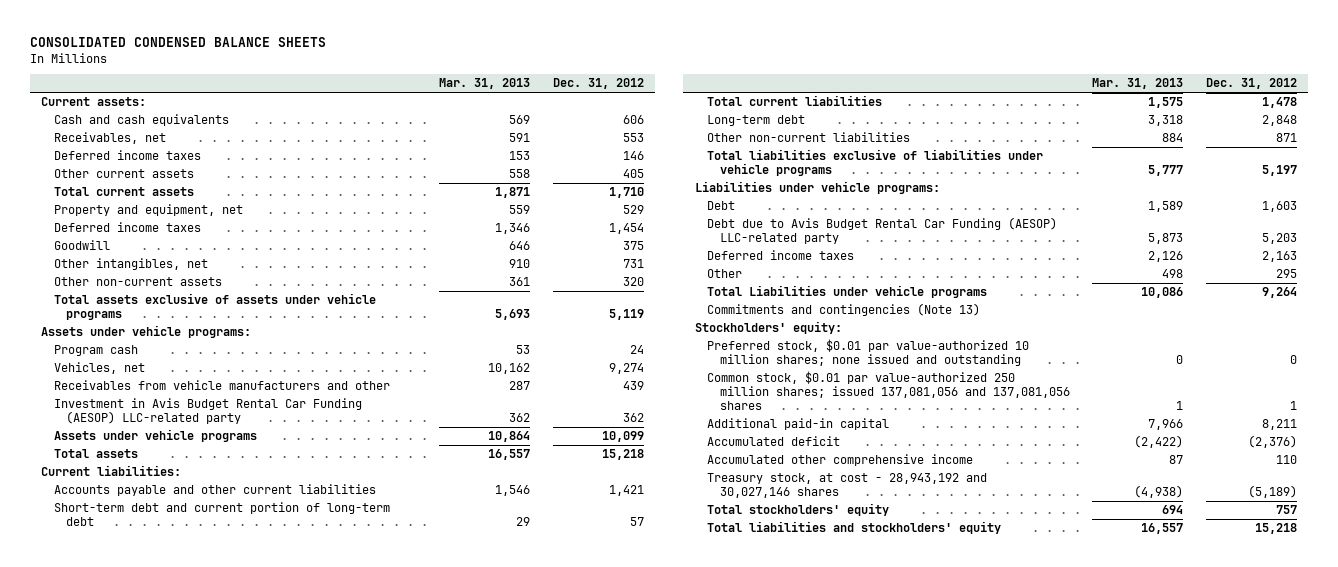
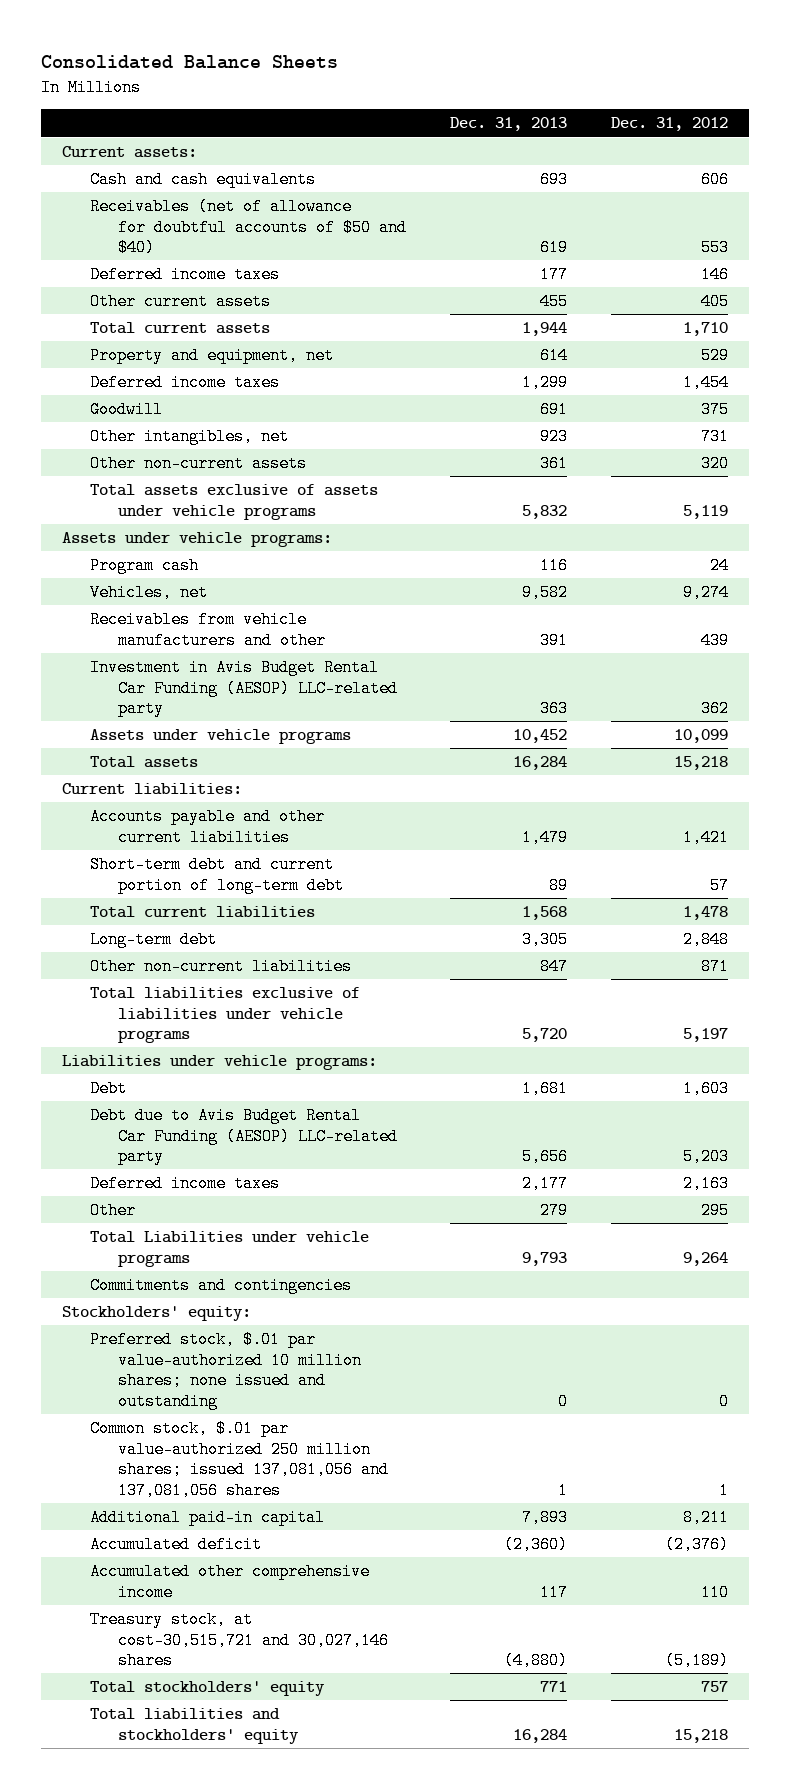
[30,37,327,48] CONSOLIDATED CONDENSED BALANCE SHEETS -> [40,54,338,69] Consolidated Balance Sheets
[439,78,531,90] Mar. 31, 2013 -> none
none -> [449,117,567,132] Dec. 31, 2013
[53,132,166,145] Receivables, net -> [90,198,408,257] Receivables (net of allowance for doubtful accounts of $50 and $40)
[707,303,981,317] Commitments and contingencies (Note 13) -> [90,1277,353,1295] Commitments and contingencies
[707,339,1030,367] Preferred stock, $0.01 par value-authorized 10 million shares; none issued and outstanding -> [90,1331,363,1410] Preferred stock, $.01 par value-authorized 10 million shares; none issued and outstanding
[707,371,1070,411] Common stock, $0.01 par value-authorized 250 million shares; issued 137,081,056 and 137,081,056 shares -> [90,1420,390,1499] Common stock, $.01 par value-authorized 250 million shares; issued 137,081,056 and 137,081,056 shares
[707,473,988,499] Treasury stock, at cost - 28,943,192 and 30,027,146 shares -> [90,1611,390,1670] Treasury stock, at cost-30,515,721 and 30,027,146 shares

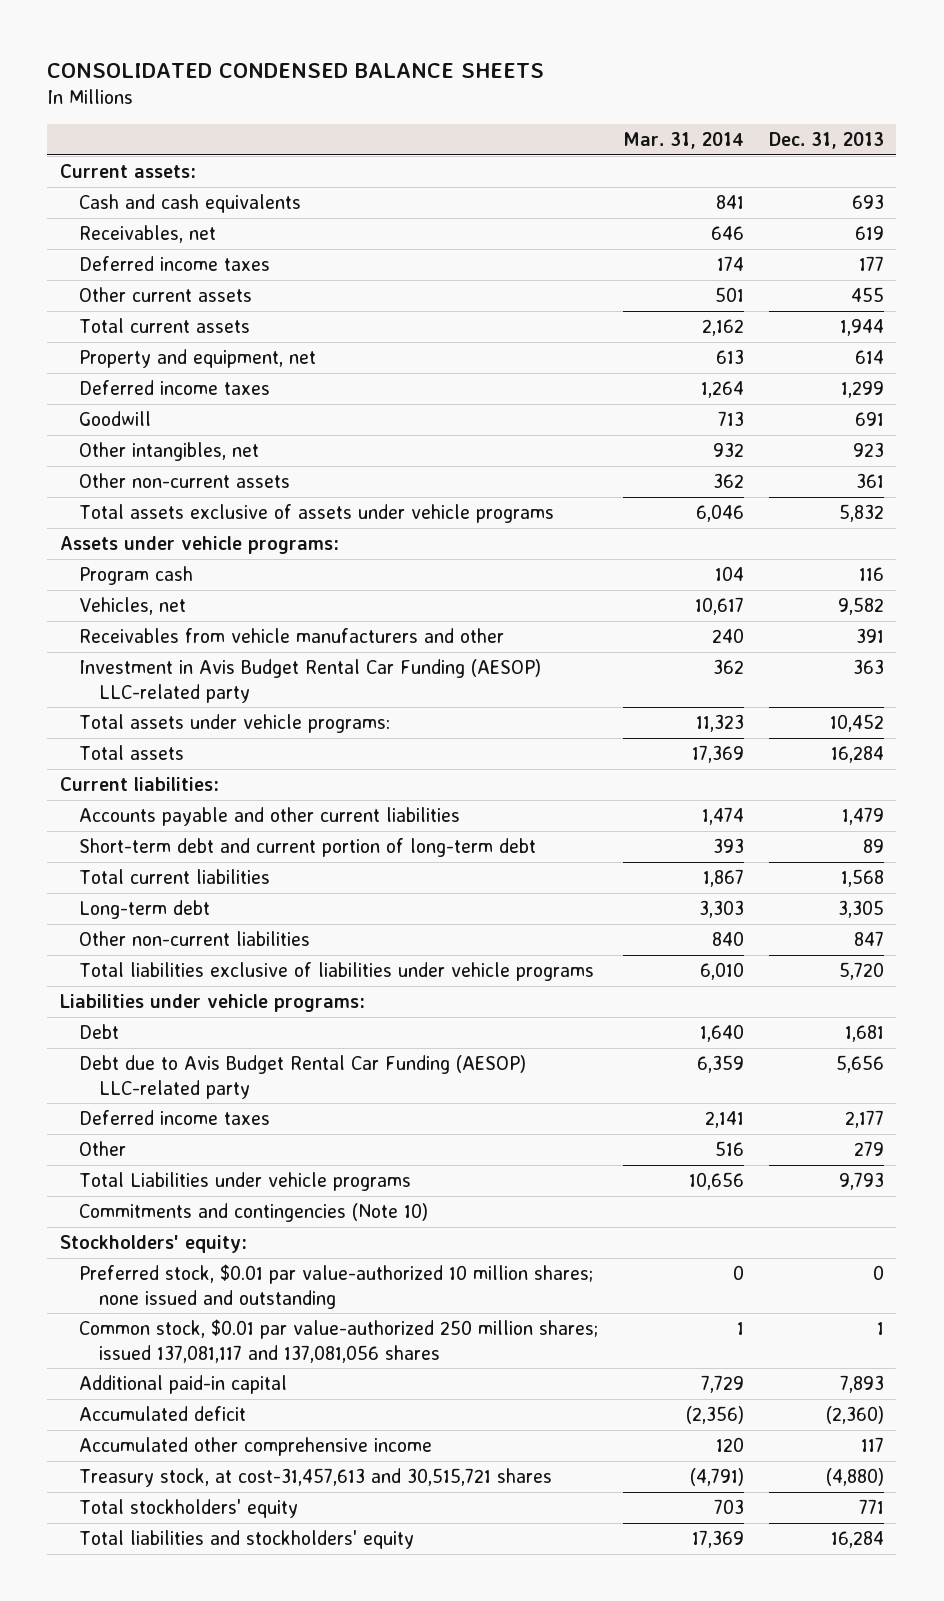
[40,54,338,69] Consolidated Balance Sheets -> [47,62,545,78] CONSOLIDATED CONDENSED BALANCE SHEETS
[610,117,728,132] Dec. 31, 2012 -> none
none -> [623,131,745,149] Mar. 31, 2014
[90,198,408,257] Receivables (net of allowance for doubtful accounts of $50 and $40) -> [79,225,217,244] Receivables, net
[90,729,352,745] Assets under vehicle programs -> [79,714,391,734] Total assets under vehicle programs:
[90,1277,353,1295] Commitments and contingencies -> [79,1203,429,1223] Commitments and contingencies (Note 10)
[90,1331,363,1410] Preferred stock, $.01 par value-authorized 10 million shares; none issued and outstanding -> [79,1264,594,1309] Preferred stock, $0.01 par value-authorized 10 million shares; none issued and outstanding
[90,1420,390,1499] Common stock, $.01 par value-authorized 250 million shares; issued 137,081,056 and 137,081,056 shares -> [79,1319,599,1363] Common stock, $0.01 par value-authorized 250 million shares; issued 137,081,117 and 137,081,056 shares
[90,1611,390,1670] Treasury stock, at cost-30,515,721 and 30,027,146 shares -> [79,1468,553,1488] Treasury stock, at cost-31,457,613 and 30,515,721 shares

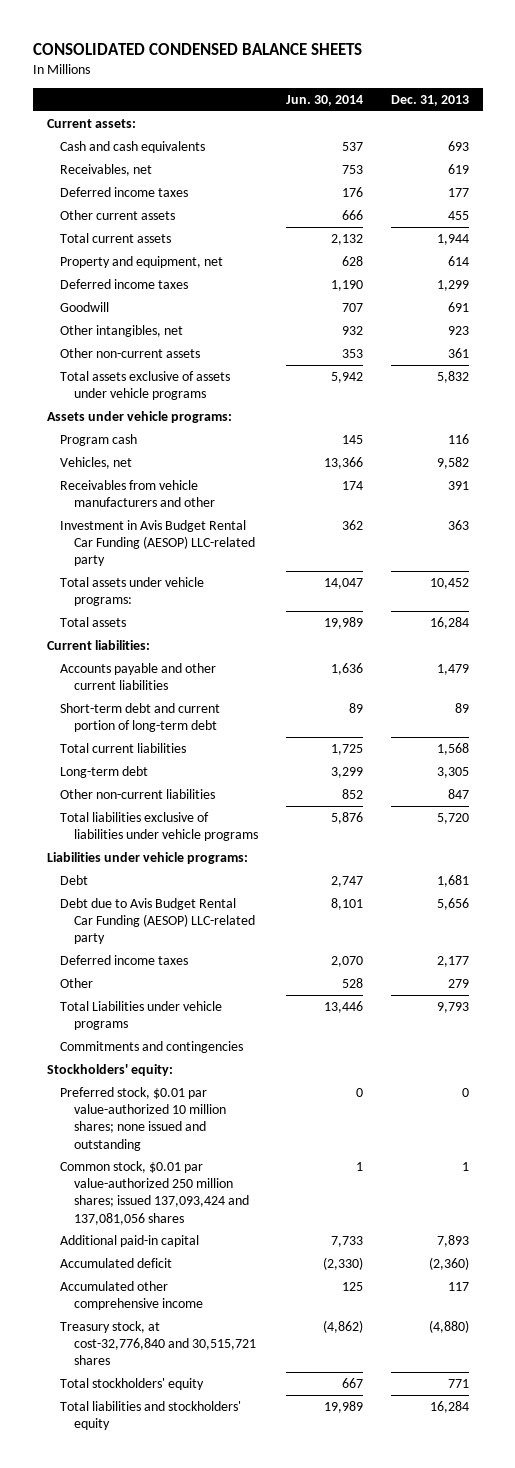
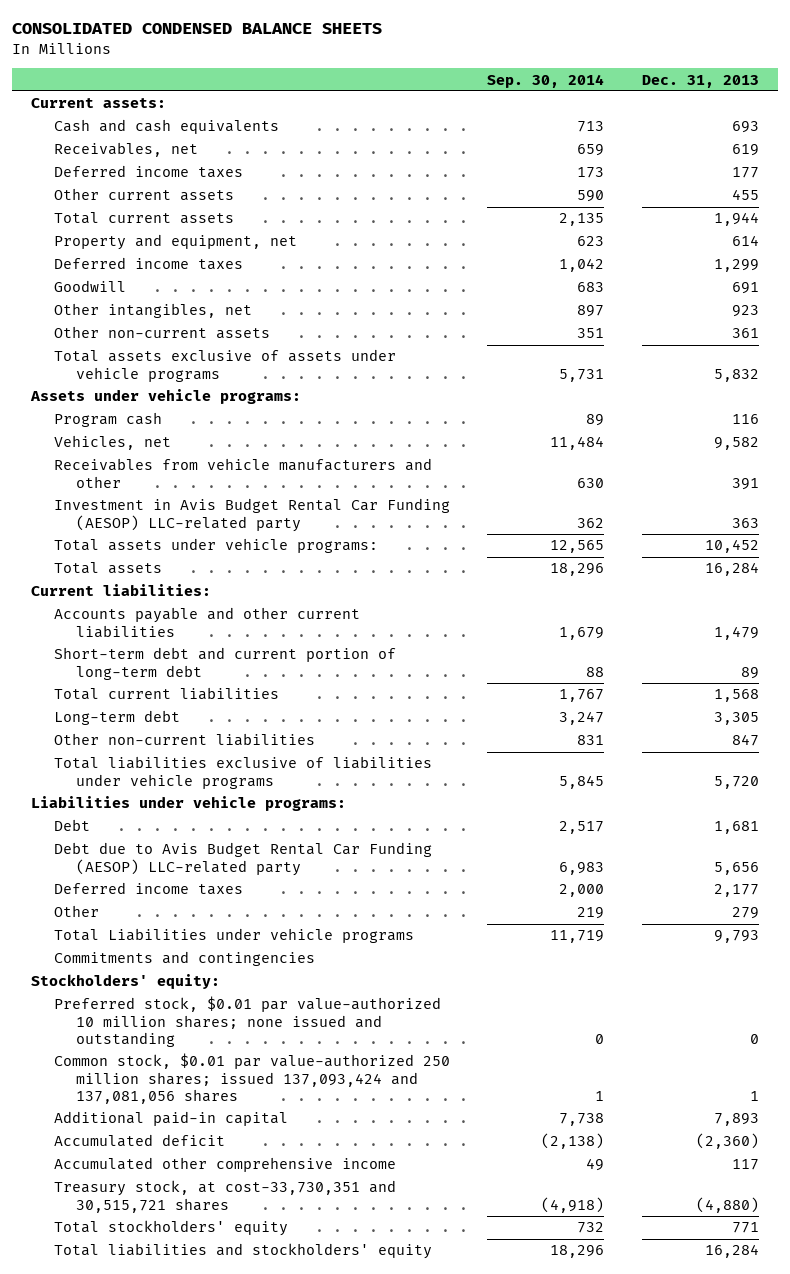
[285,94,363,106] Jun. 30, 2014 -> none
none -> [487,73,605,88] Sep. 30, 2014
[60,1321,256,1366] Treasury stock, at cost-32,776,840 and 30,515,721 shares -> [53,1180,396,1213] Treasury stock, at cost-33,730,351 and 30,515,721 shares

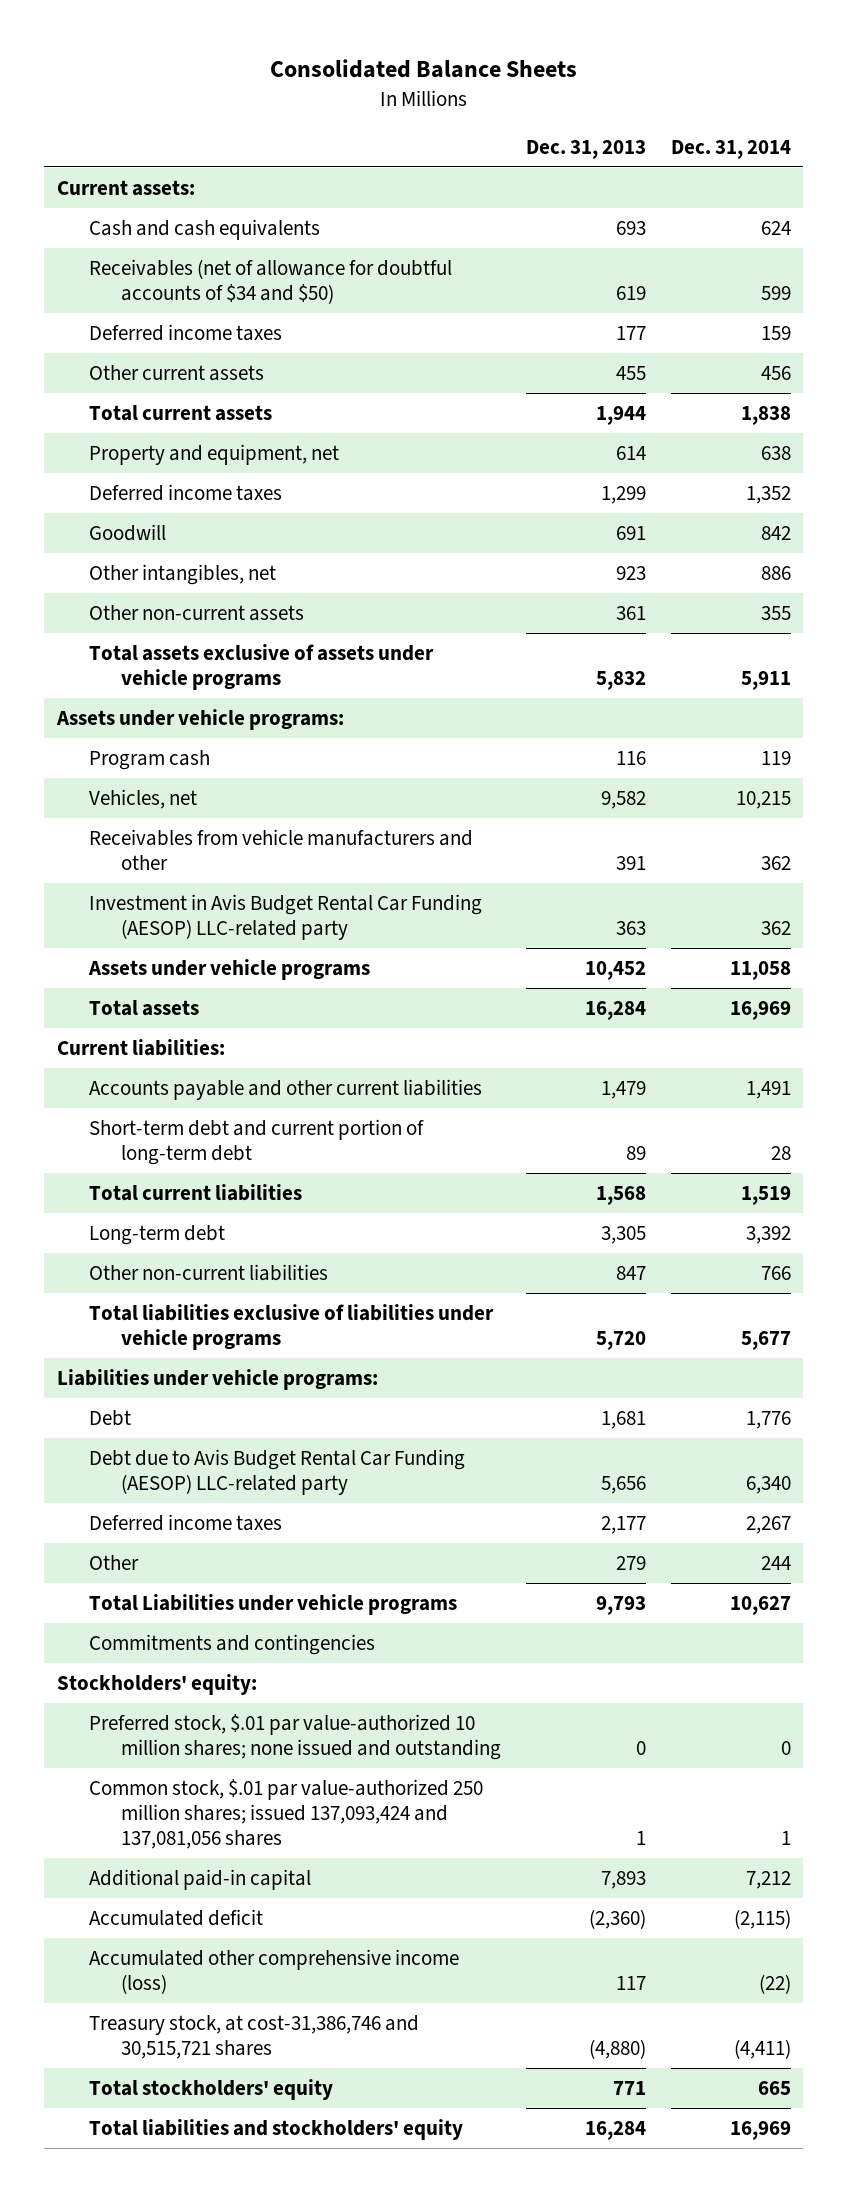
[11,23,382,35] CONSOLIDATED CONDENSED BALANCE SHEETS -> [269,59,577,79] Consolidated Balance Sheets
[487,73,605,88] Sep. 30, 2014 -> none
none -> [670,139,791,159] Dec. 31, 2014
[53,142,198,158] Receivables, net -> [88,259,452,304] Receivables (net of allowance for doubtful accounts of $34 and $50)
[53,538,378,554] Total assets under vehicle programs: -> [87,959,370,981] Assets under vehicle programs
[53,996,441,1047] Preferred stock, $0.01 par value-authorized 10 million shares; none issued and outstanding -> [88,1714,501,1760] Preferred stock, $.01 par value-authorized 10 million shares; none issued and outstanding
[53,1053,450,1104] Common stock, $0.01 par value-authorized 250 million shares; issued 137,093,424 and 137,081,056 shares -> [88,1779,483,1849] Common stock, $.01 par value-authorized 250 million shares; issued 137,093,424 and 137,081,056 shares
[53,1157,396,1173] Accumulated other comprehensive income -> [88,1949,459,1994] Accumulated other comprehensive income (loss)
[53,1180,396,1213] Treasury stock, at cost-33,730,351 and 30,515,721 shares -> [88,2015,419,2059] Treasury stock, at cost-31,386,746 and 30,515,721 shares

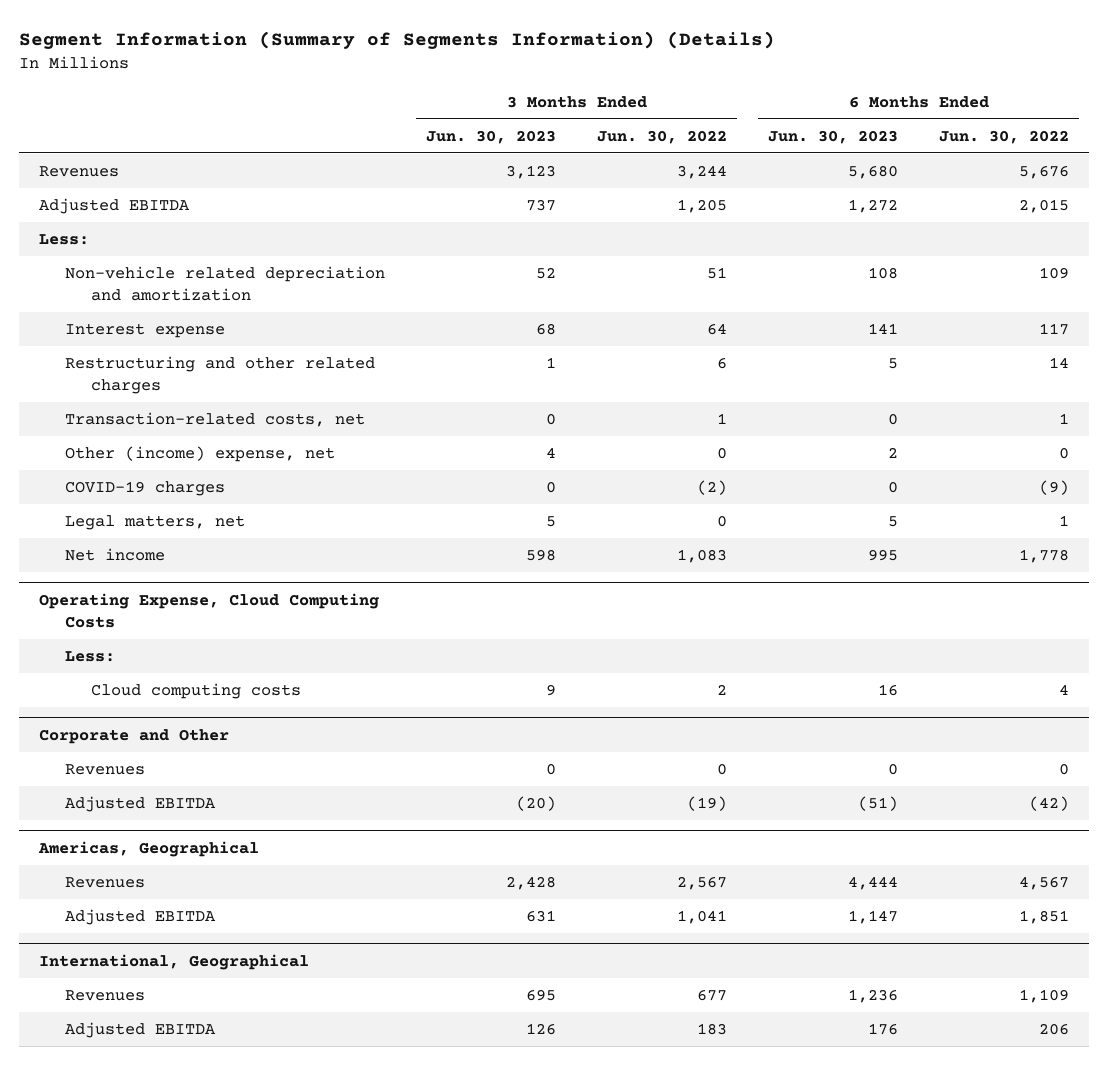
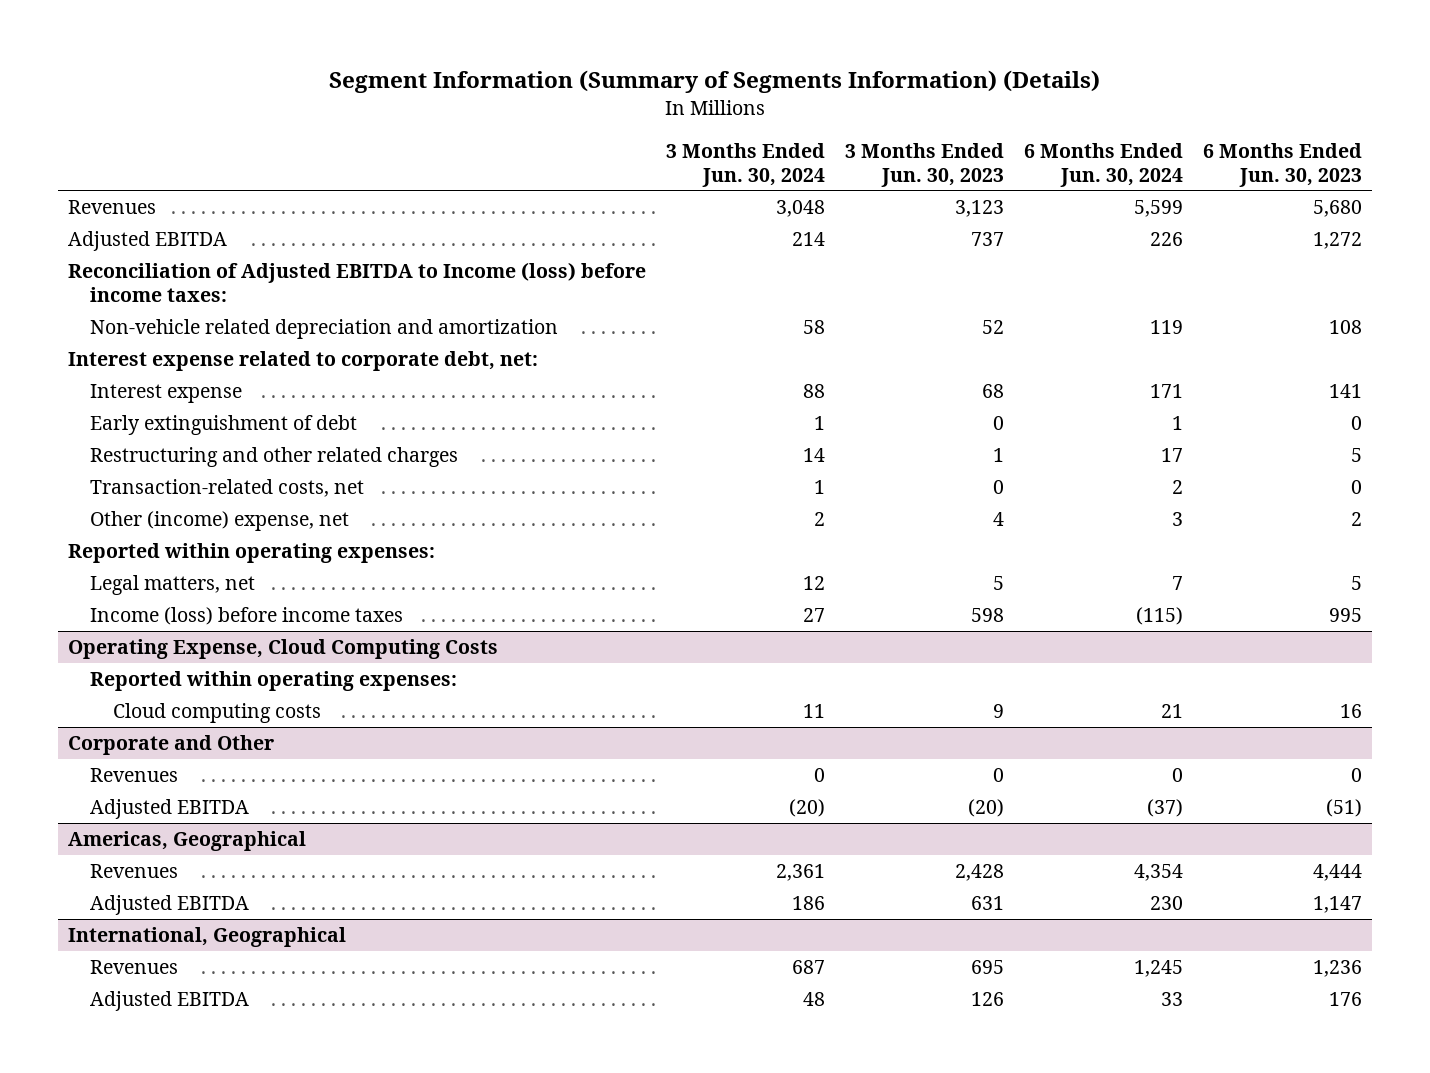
[597,129,728,144] Jun. 30, 2022 -> none
[938,129,1069,144] Jun. 30, 2022 -> none
none -> [666,142,826,187] 3 Months Ended Jun. 30, 2024
none -> [1024,142,1184,187] 6 Months Ended Jun. 30, 2024
[39,233,90,245] Less: -> [67,261,646,302] Reconciliation of Adjusted EBITDA to Income (loss) before income taxes:
none -> [67,350,538,371] Interest expense related to corporate debt, net:
none -> [90,414,358,435] Early extinguishment of debt
[65,480,226,496] COVID-19 charges -> none
none -> [67,542,435,563] Reported within operating expenses:
[65,547,166,561] Net income -> [90,606,404,625] Income (loss) before income taxes
[65,650,116,662] Less: -> none
none -> [90,670,458,691] Reported within operating expenses:

